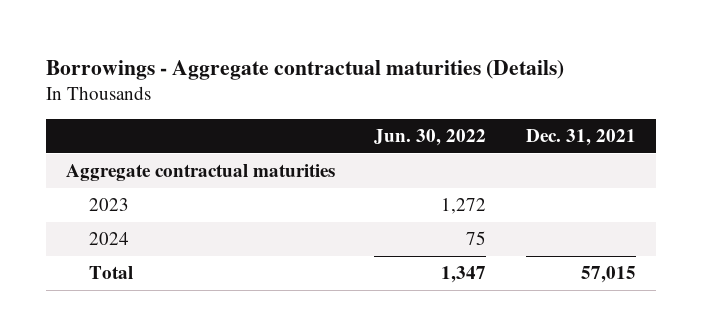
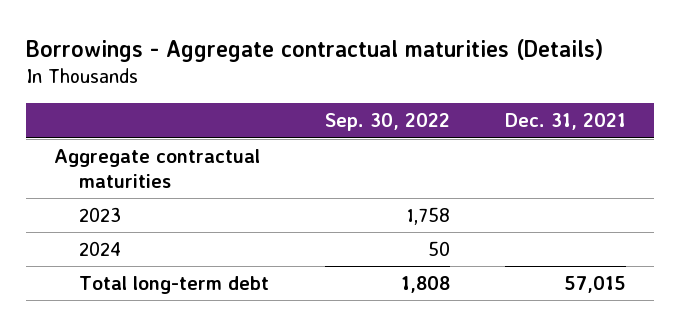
[374,128,487,146] Jun. 30, 2022 -> none
none -> [324,113,450,132] Sep. 30, 2022
[88,266,133,280] Total -> [79,275,270,294] Total long-term debt

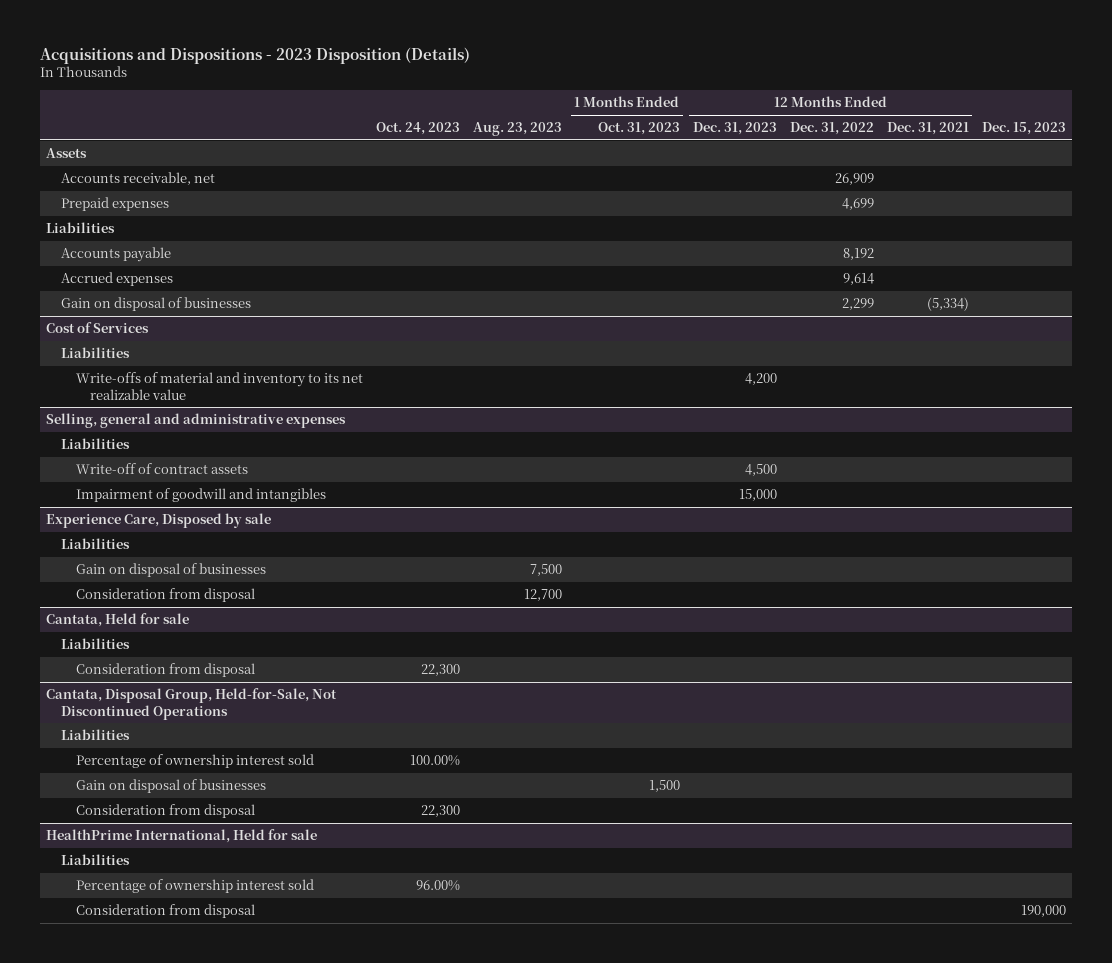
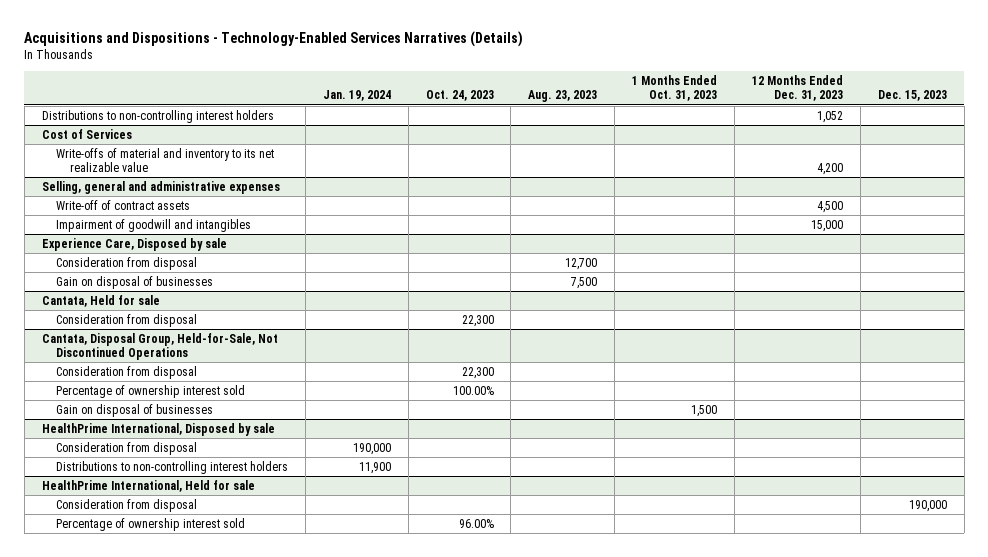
[39,46,470,64] Acquisitions and Dispositions - 2023 Disposition (Details) -> [24,30,524,47] Acquisitions and Dispositions - Technology-Enabled Services Narratives (Details)
[789,122,874,136] Dec. 31, 2022 -> none
[886,122,969,136] Dec. 31, 2021 -> none
none -> [322,90,391,102] Jan. 19, 2024
[46,148,88,159] Assets -> none
[60,172,215,186] Accounts receivable, net -> none
[60,197,169,212] Prepaid expenses -> none
[46,222,116,234] Liabilities -> none
[60,247,171,263] Accounts payable -> none
[60,272,173,287] Accrued expenses -> none
[60,297,251,312] Gain on disposal of businesses -> none
none -> [41,109,274,123] Distributions to non-controlling interest holders
[60,347,130,359] Liabilities -> none
[60,438,130,450] Liabilities -> none
[60,538,130,550] Liabilities -> none
[75,563,266,578] Gain on disposal of businesses -> [55,275,213,289] Gain on disposal of businesses
[60,638,130,650] Liabilities -> none
[60,729,130,741] Liabilities -> none
[75,804,255,819] Consideration from disposal -> [55,365,197,379] Consideration from disposal
none -> [41,422,275,436] HealthPrime International, Disposed by sale
none -> [55,441,197,455] Consideration from disposal
none -> [55,460,288,474] Distributions to non-controlling interest holders
[60,854,130,866] Liabilities -> none
[75,879,314,894] Percentage of ownership interest sold -> [55,517,245,531] Percentage of ownership interest sold

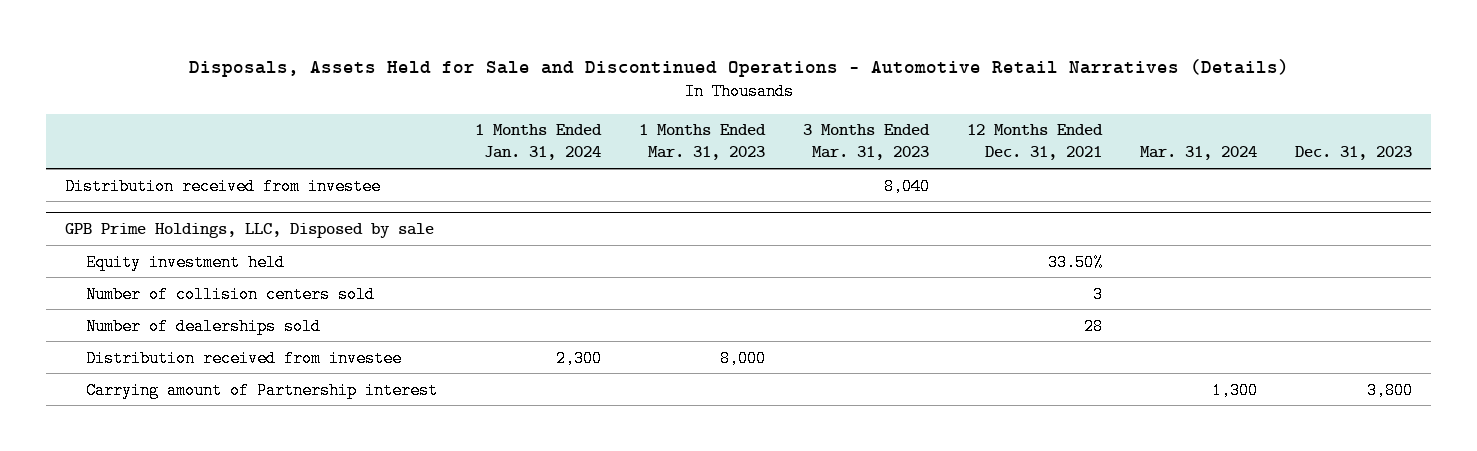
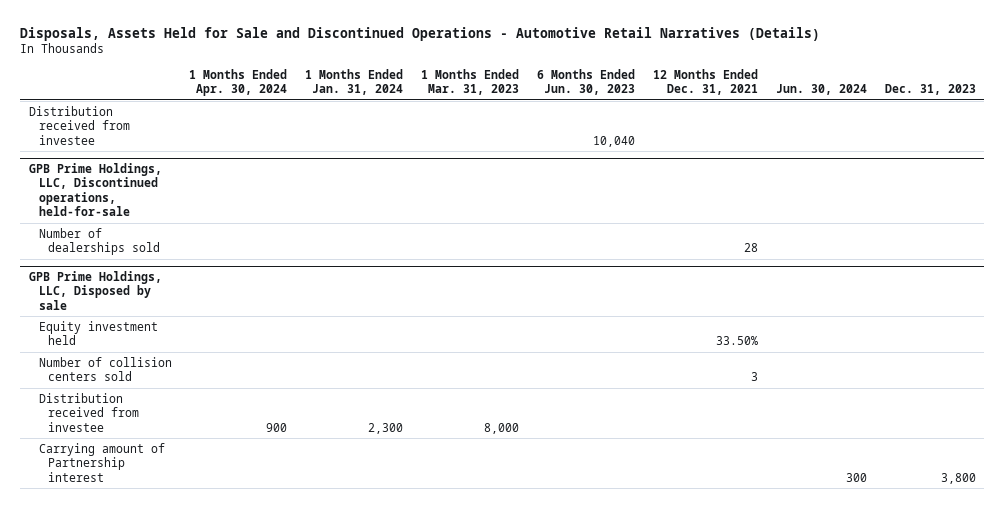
[803,124,931,161] 3 Months Ended Mar. 31, 2023 -> none
[1140,146,1258,161] Mar. 31, 2024 -> none
none -> [189,68,288,97] 1 Months Ended Apr. 30, 2024
none -> [536,68,635,96] 6 Months Ended Jun. 30, 2023
none -> [775,84,867,96] Jun. 30, 2024
none -> [28,163,162,217] GPB Prime Holdings, LLC, Discontinued operations, held-for-sale
none -> [38,227,161,256] Number of dealerships sold
[85,317,321,335] Number of dealerships sold -> none

